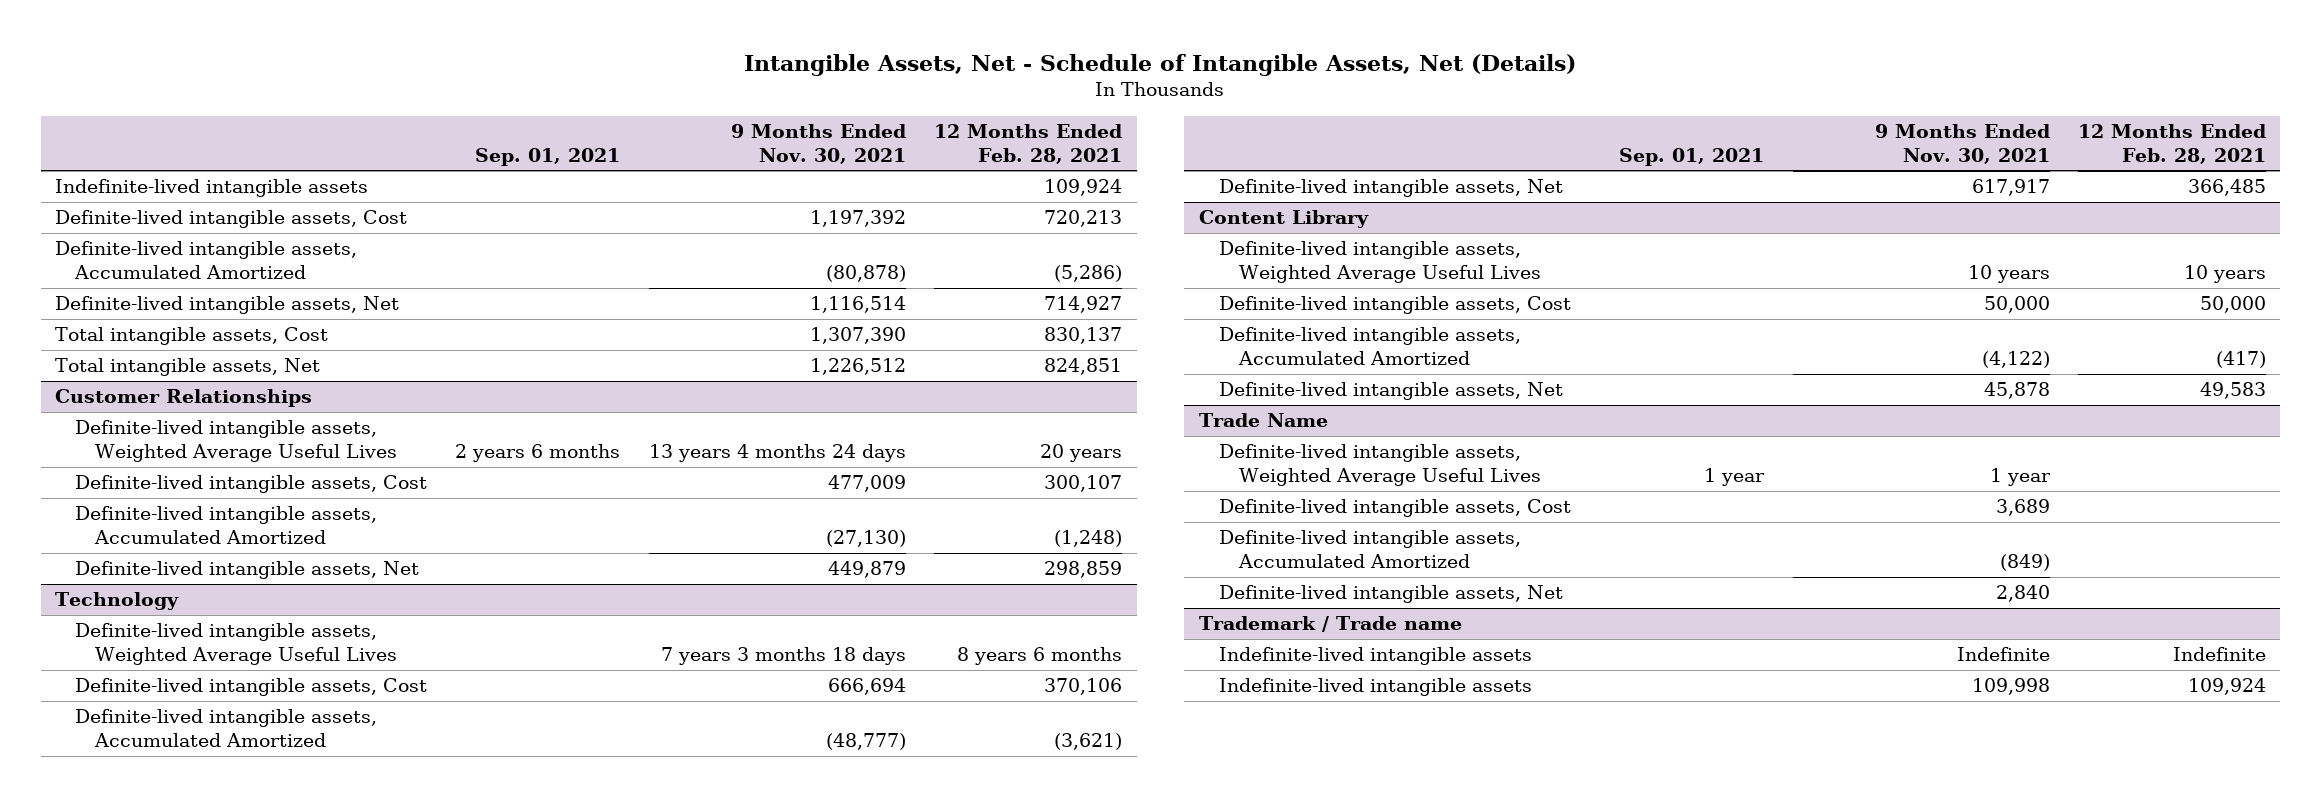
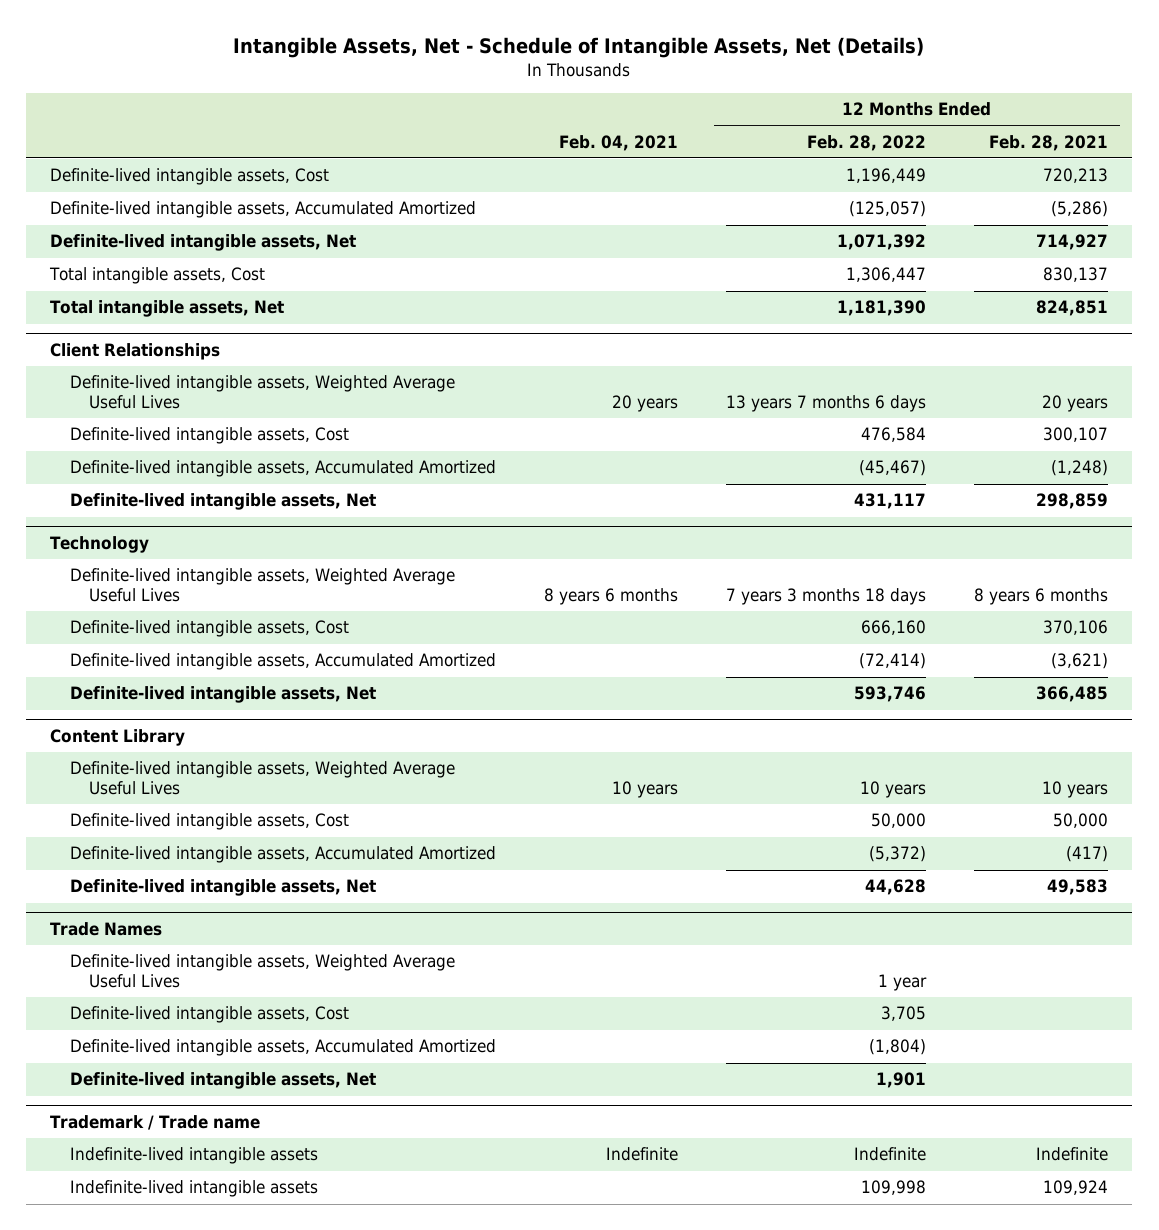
[475,148,621,167] Sep. 01, 2021 -> none
[730,123,906,165] 9 Months Ended Nov. 30, 2021 -> none
none -> [558,134,678,151] Feb. 04, 2021
none -> [807,134,927,151] Feb. 28, 2022
[54,179,368,198] Indefinite-lived intangible assets -> none
[54,389,312,408] Customer Relationships -> none
none -> [50,343,221,361] Client Relationships
[1198,413,1328,428] Trade Name -> [50,922,163,937] Trade Names

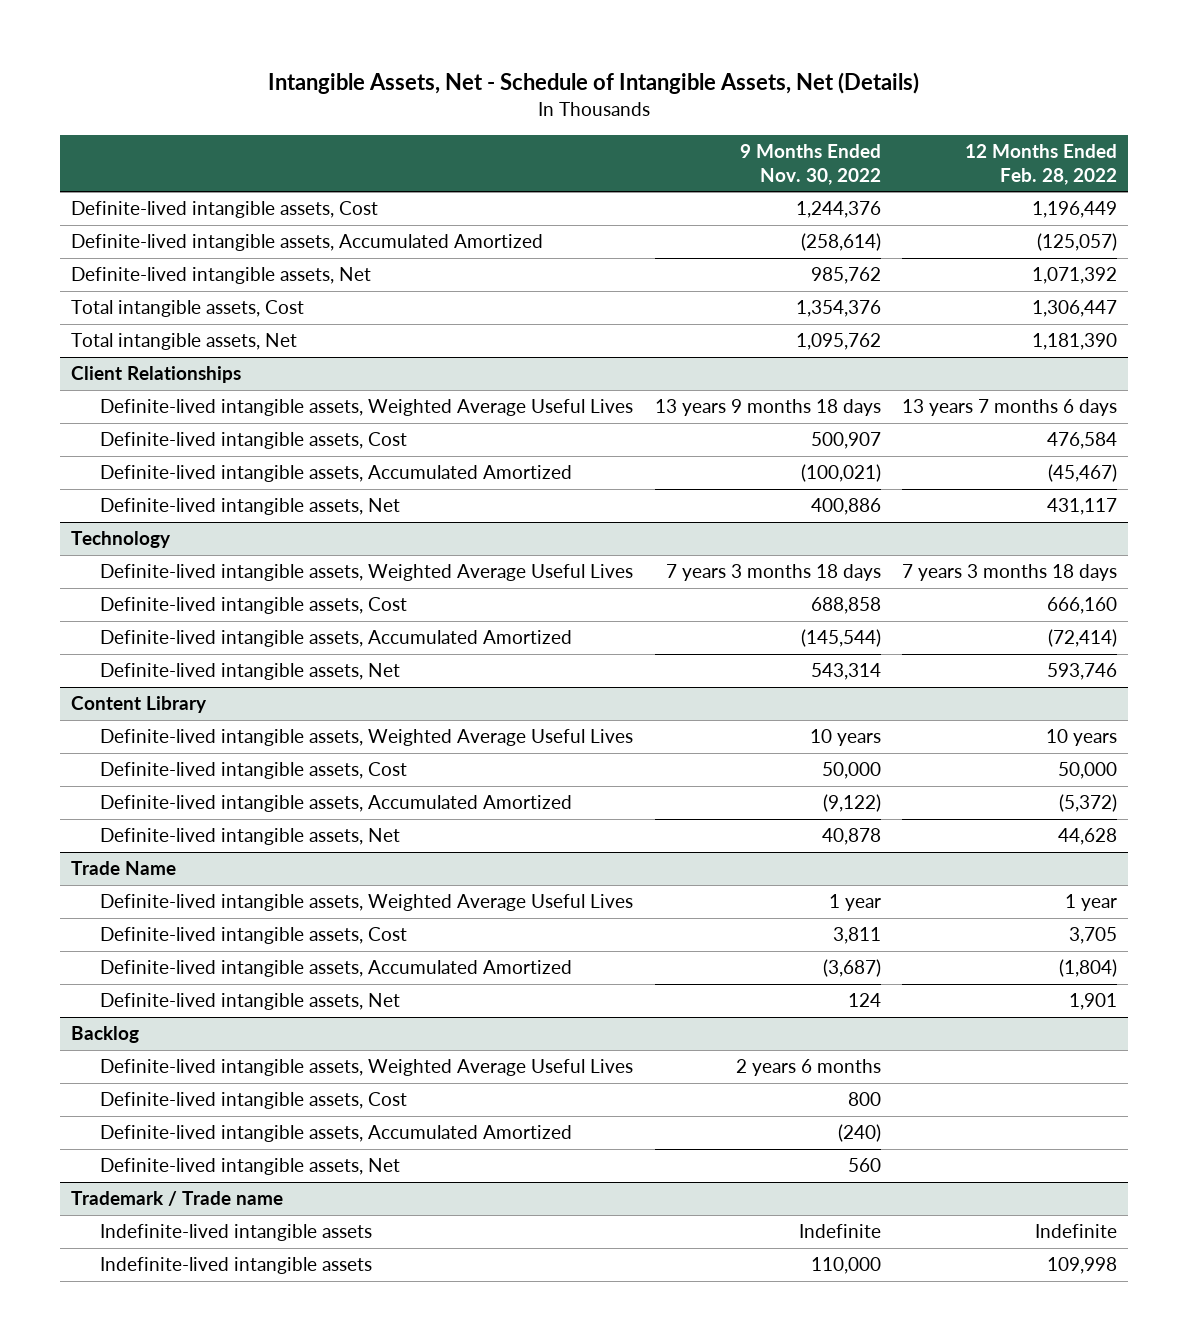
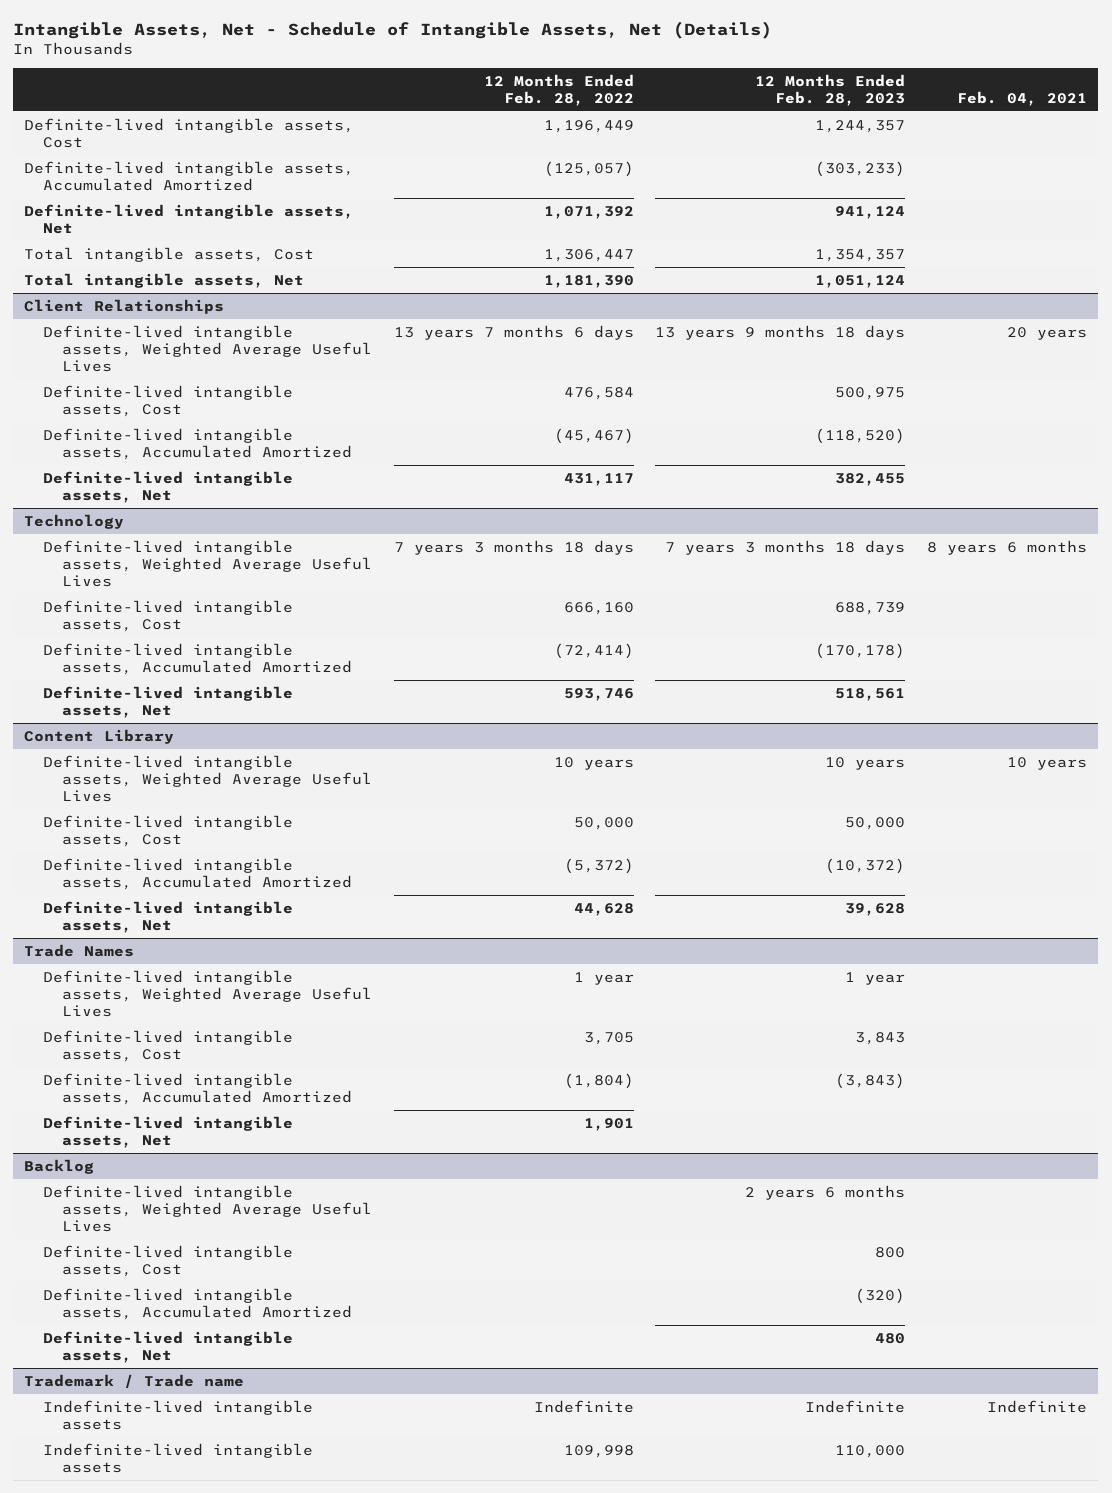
[739,144,881,185] 9 Months Ended Nov. 30, 2022 -> none
none -> [755,73,906,106] 12 Months Ended Feb. 28, 2023
none -> [957,90,1088,106] Feb. 04, 2021
[70,861,176,876] Trade Name -> [24,943,135,957] Trade Names

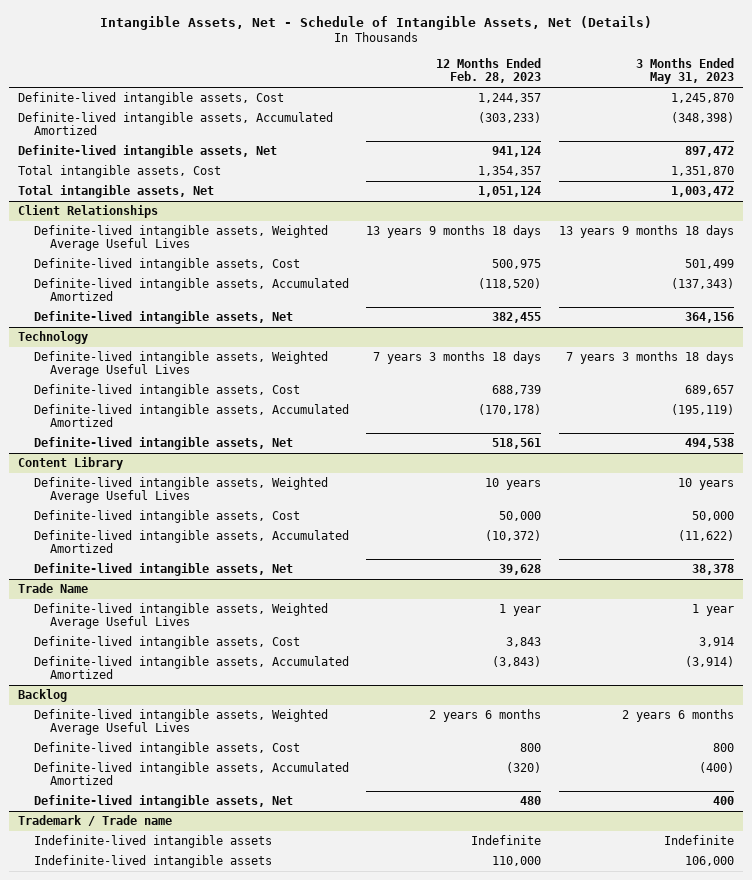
[483,73,634,106] 12 Months Ended Feb. 28, 2022 -> none
[957,90,1088,106] Feb. 04, 2021 -> none
none -> [635,57,734,85] 3 Months Ended May 31, 2023
[24,943,135,957] Trade Names -> [18,583,89,594] Trade Name
[42,1115,293,1149] Definite-lived intangible assets, Net -> none

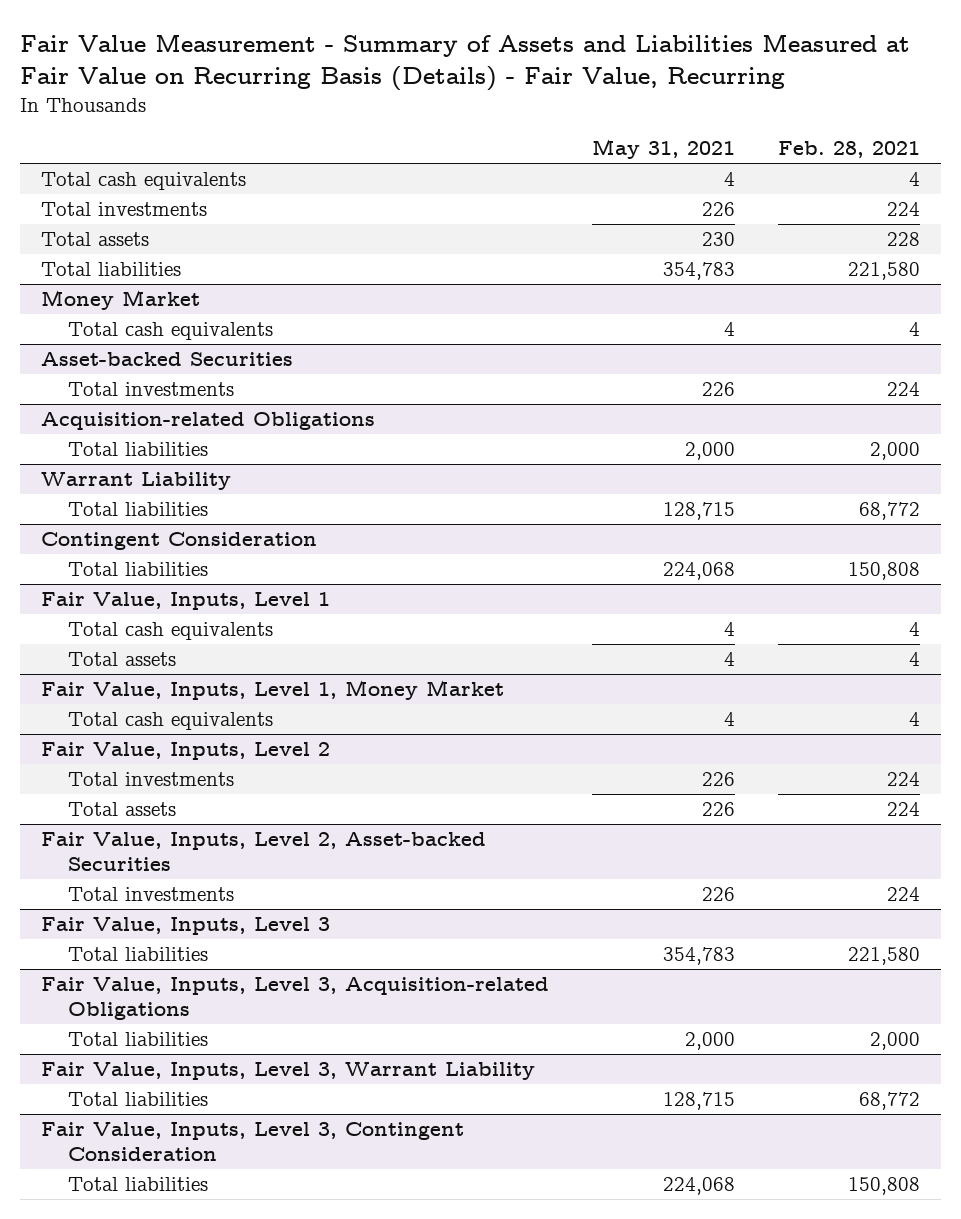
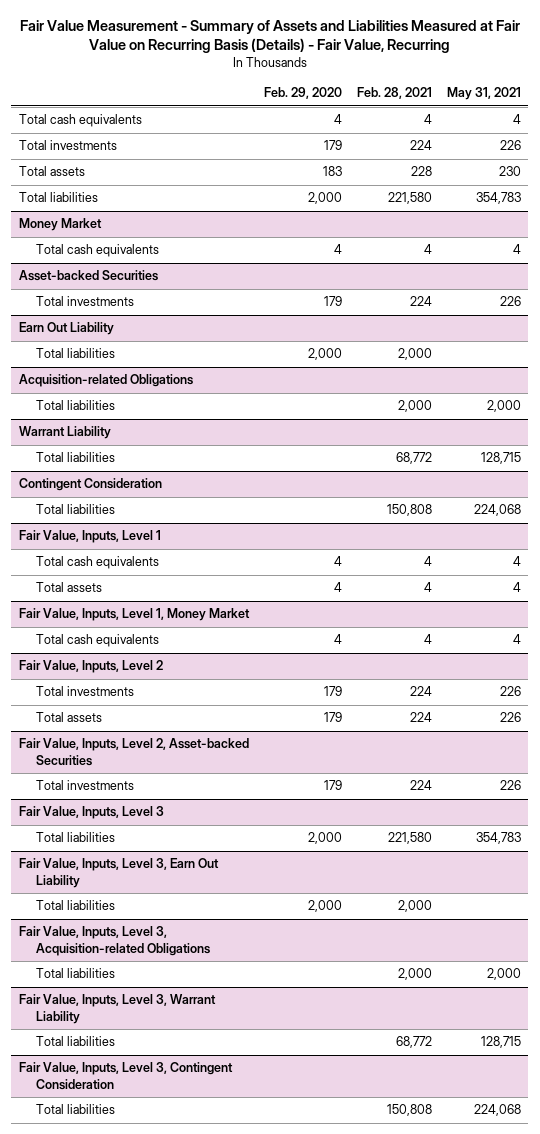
none -> [263,87,342,100] Feb. 29, 2020
none -> [18,322,114,336] Earn Out Liability
none -> [35,348,115,359] Total liabilities
none -> [18,858,219,888] Fair Value, Inputs, Level 3, Earn Out Liability
none -> [35,900,115,911] Total liabilities

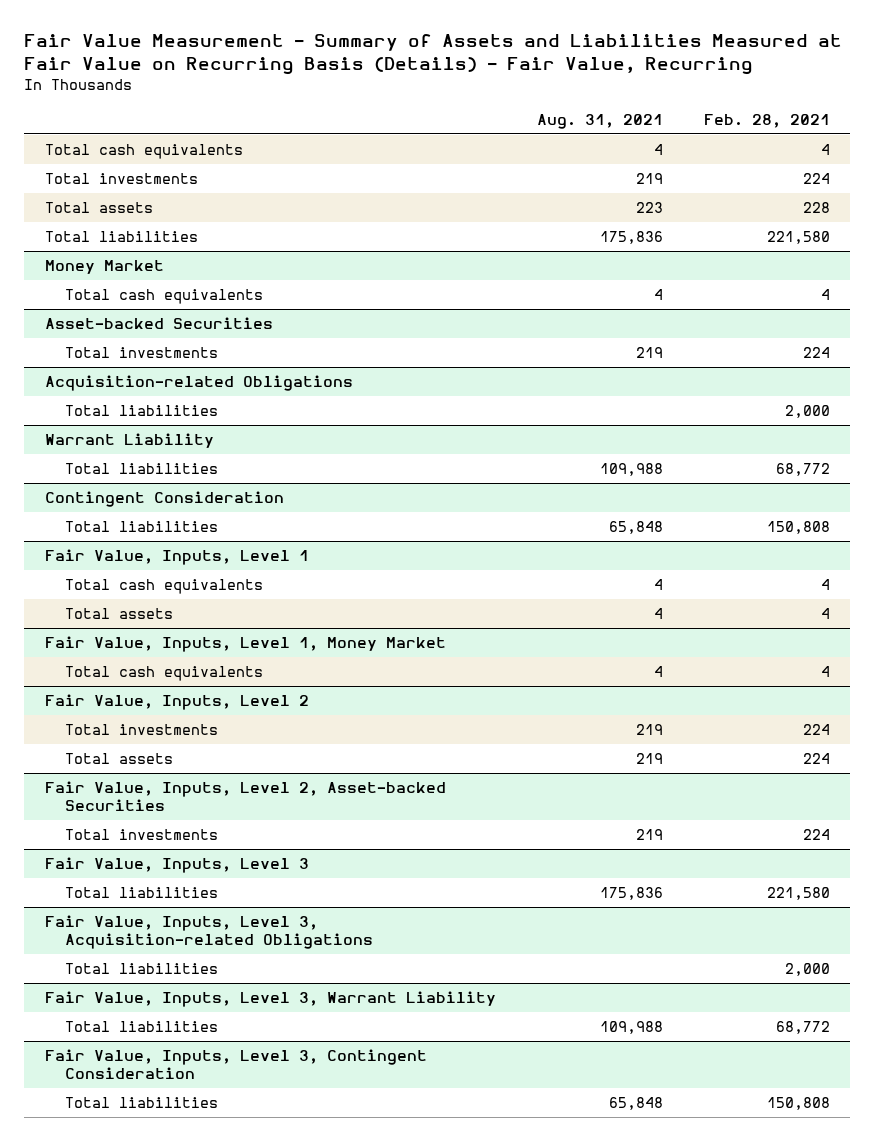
[263,87,342,100] Feb. 29, 2020 -> none
[446,87,521,101] May 31, 2021 -> none
none -> [536,113,663,129] Aug. 31, 2021
[18,322,114,336] Earn Out Liability -> none
[35,348,115,359] Total liabilities -> none
[18,858,219,888] Fair Value, Inputs, Level 3, Earn Out Liability -> none
[35,900,115,911] Total liabilities -> none

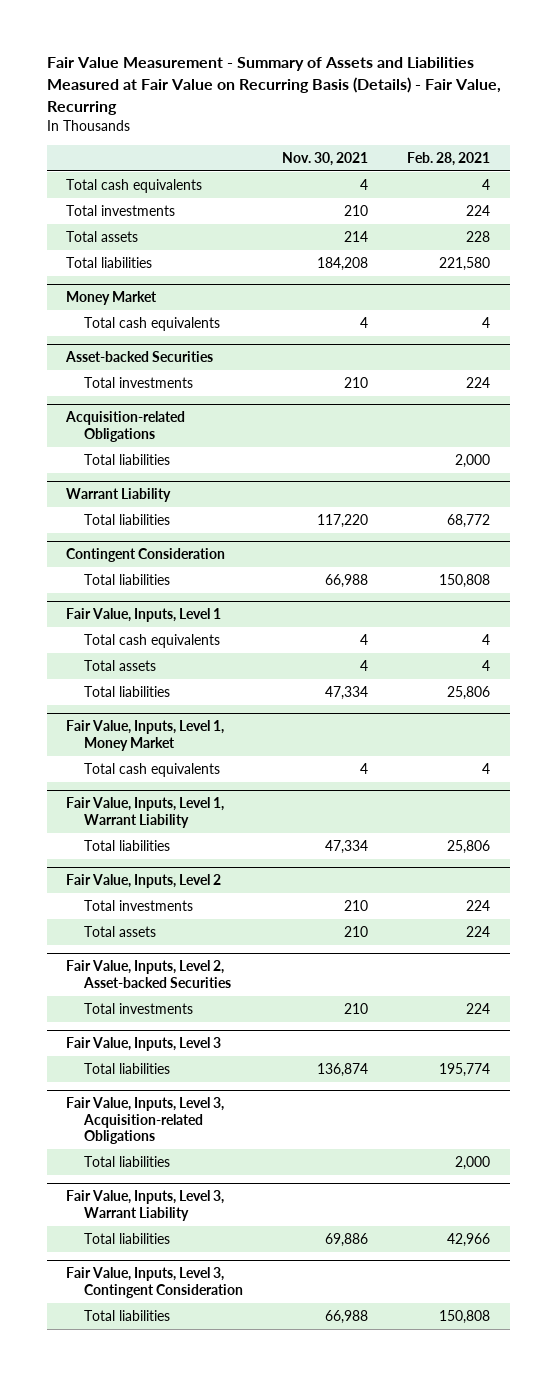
[536,113,663,129] Aug. 31, 2021 -> none
none -> [281,151,368,166] Nov. 30, 2021
none -> [83,686,170,698] Total liabilities
none -> [66,797,225,828] Fair Value, Inputs, Level 1, Warrant Liability
none -> [83,840,170,852] Total liabilities
[766,887,830,901] 221,580 -> [439,1063,491,1078] 195,774
[775,1021,830,1035] 68,772 -> [447,1233,491,1248] 42,966

